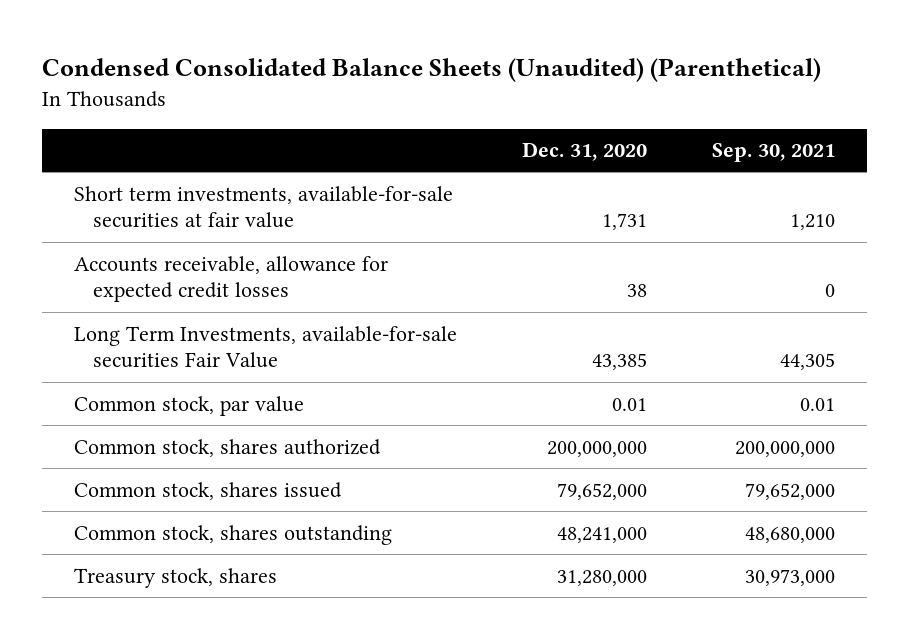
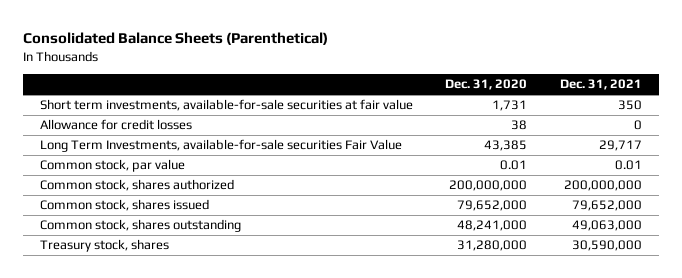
[42,58,822,83] Condensed Consolidated Balance Sheets (Unaudited) (Parenthetical) -> [23,32,329,46] Consolidated Balance Sheets (Parenthetical)
[711,143,835,163] Sep. 30, 2021 -> none
none -> [560,79,643,91] Dec. 31, 2021
[74,255,389,303] Accounts receivable, allowance for expected credit losses -> [39,119,192,131] Allowance for credit losses

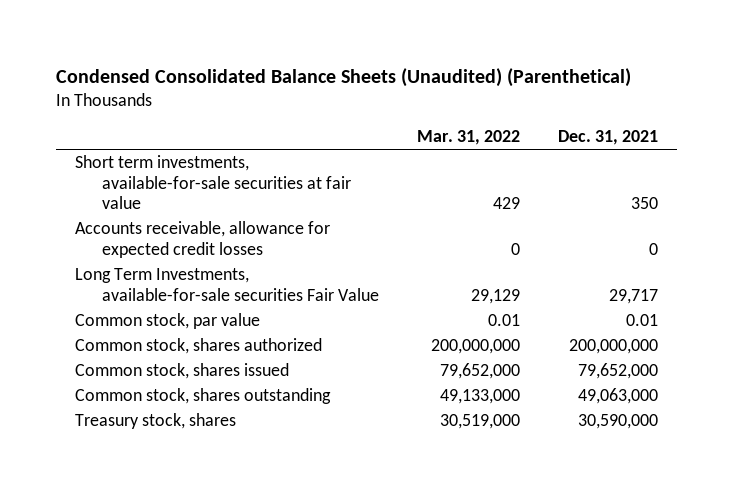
[23,32,329,46] Consolidated Balance Sheets (Parenthetical) -> [56,68,632,88] Condensed Consolidated Balance Sheets (Unaudited) (Parenthetical)
[445,79,528,91] Dec. 31, 2020 -> none
none -> [417,129,521,145] Mar. 31, 2022
[39,119,192,131] Allowance for credit losses -> [75,221,331,258] Accounts receivable, allowance for expected credit losses

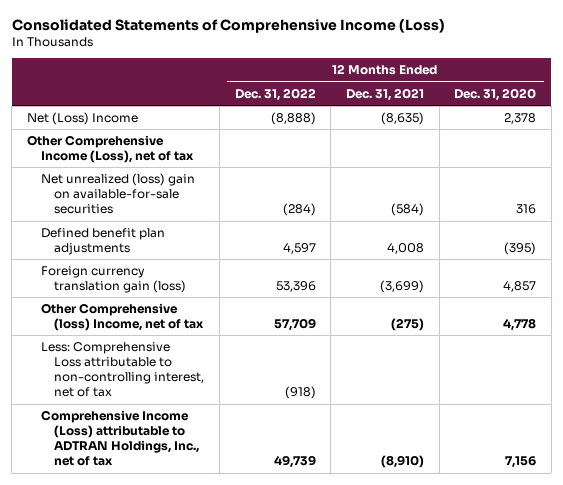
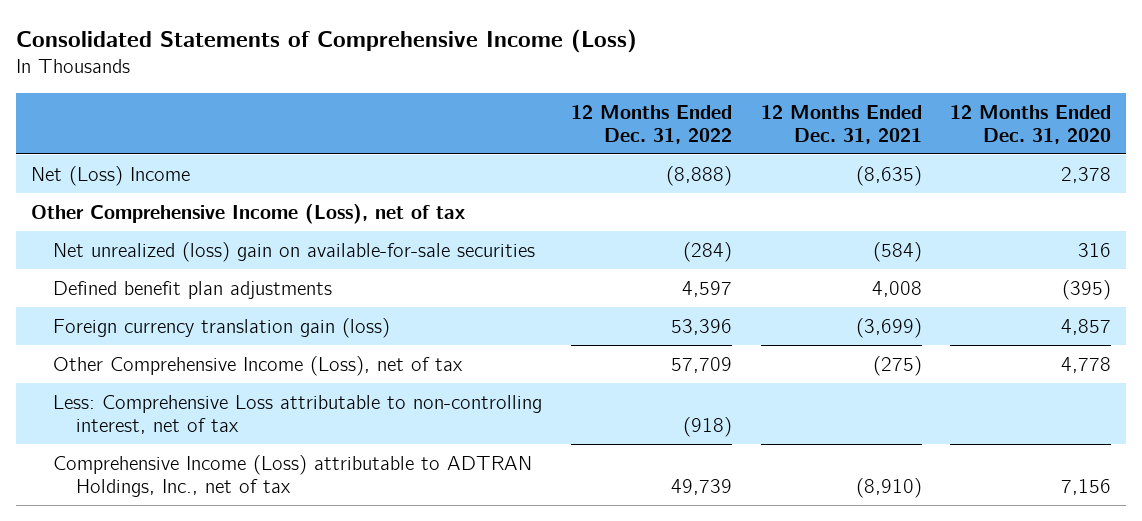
[40,303,205,332] Other Comprehensive (loss) Income, net of tax -> [53,355,464,376] Other Comprehensive Income (Loss), net of tax

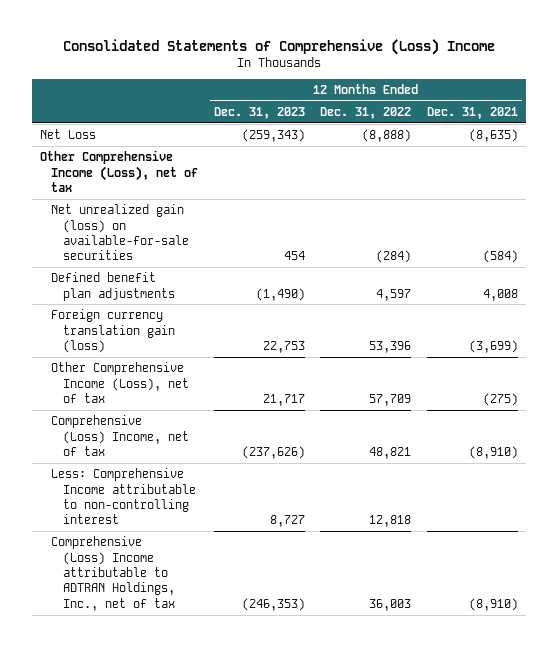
[16,28,638,53] Consolidated Statements of Comprehensive Income (Loss) -> [62,38,495,55] Consolidated Statements of Comprehensive (Loss) Income
[950,104,1112,144] 12 Months Ended Dec. 31, 2020 -> none
none -> [213,107,305,120] Dec. 31, 2023
[30,165,190,186] Net (Loss) Income -> [39,129,96,140] Net Loss
[53,241,536,262] Net unrealized (loss) gain on available-for-sale securities -> [51,204,189,261] Net unrealized gain (loss) on available-for-sale securities
none -> [51,415,189,456] Comprehensive (Loss) Income, net of tax
[53,394,543,434] Less: Comprehensive Loss attributable to non-controlling interest, net of tax -> [51,468,196,525] Less: Comprehensive Income attributable to non-controlling interest
[682,416,732,437] (918) -> [369,515,412,528] 12,818
[53,454,533,497] Comprehensive Income (Loss) attributable to ADTRAN Holdings, Inc., net of tax -> [51,536,175,611] Comprehensive (Loss) Income attributable to ADTRAN Holdings, Inc., net of tax
[670,478,732,495] 49,739 -> [369,598,412,611] 36,003

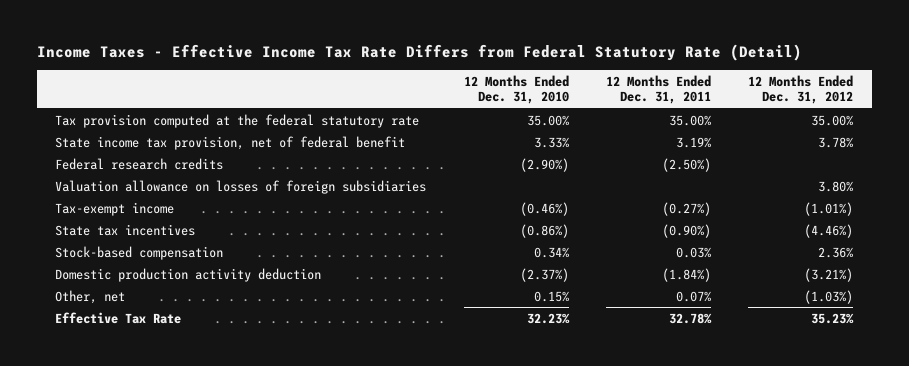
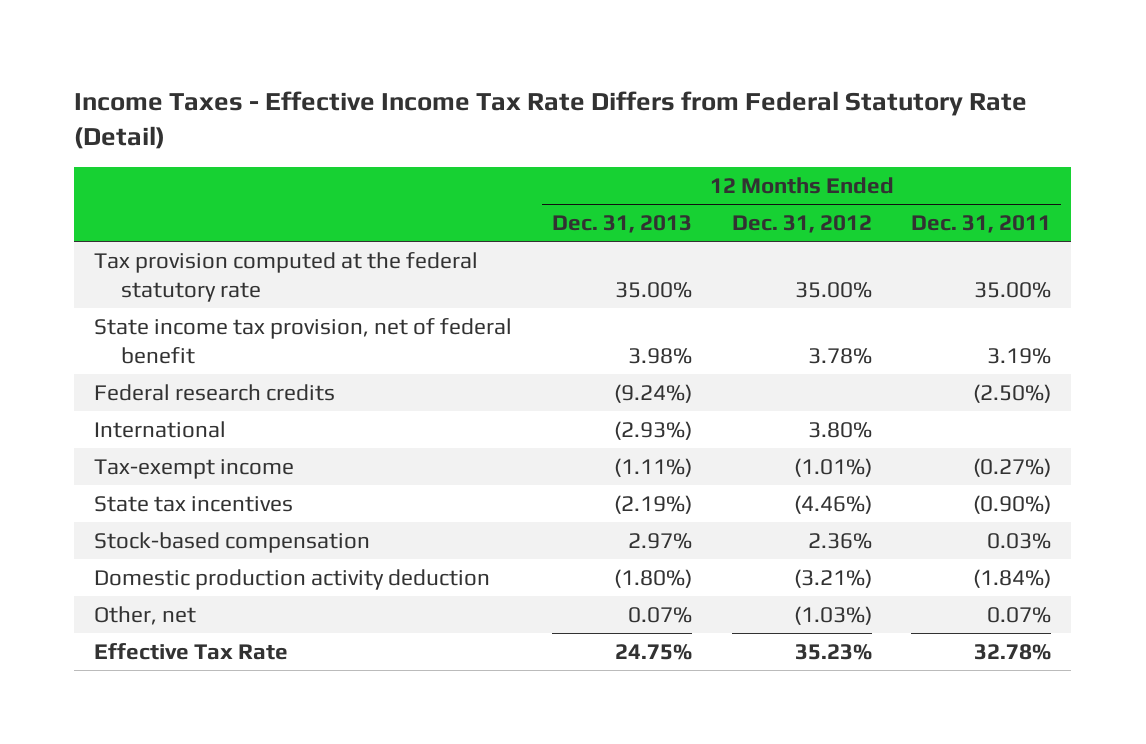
[463,74,569,105] 12 Months Ended Dec. 31, 2010 -> none
none -> [551,215,692,234] Dec. 31, 2013
[55,179,427,194] Valuation allowance on losses of foreign subsidiaries -> none
none -> [94,420,227,438] International

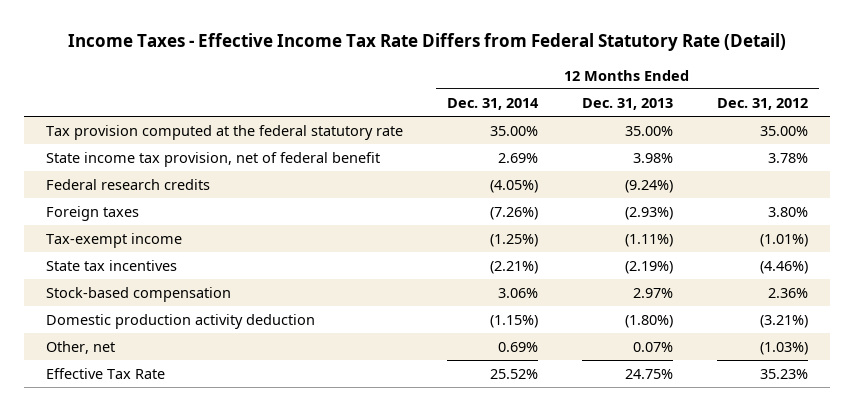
[911,215,1052,234] Dec. 31, 2011 -> none
none -> [446,97,539,110] Dec. 31, 2014
[94,420,227,438] International -> [46,205,140,221] Foreign taxes

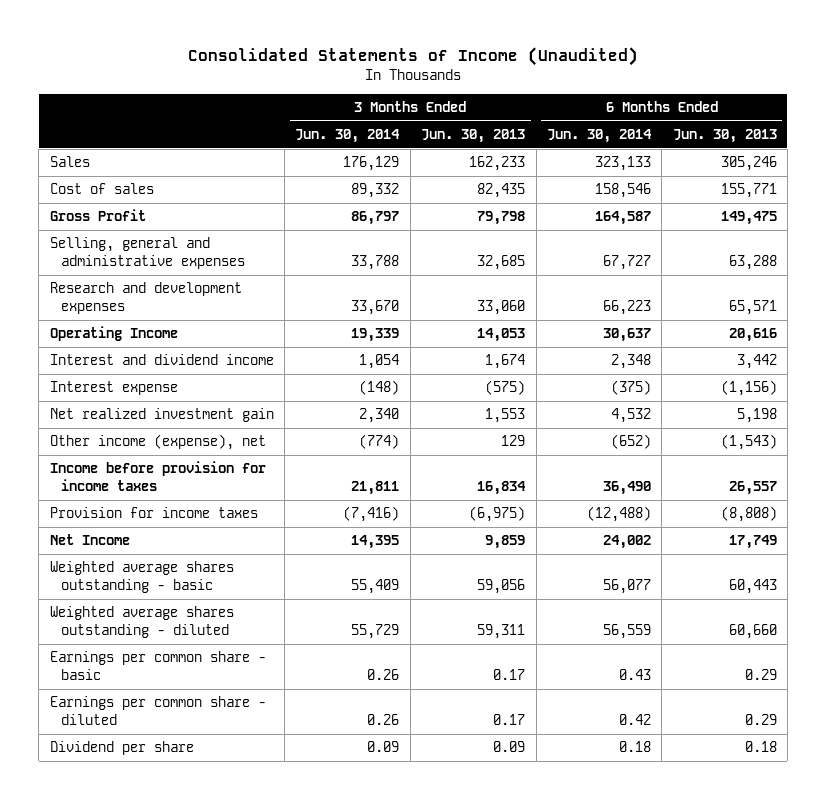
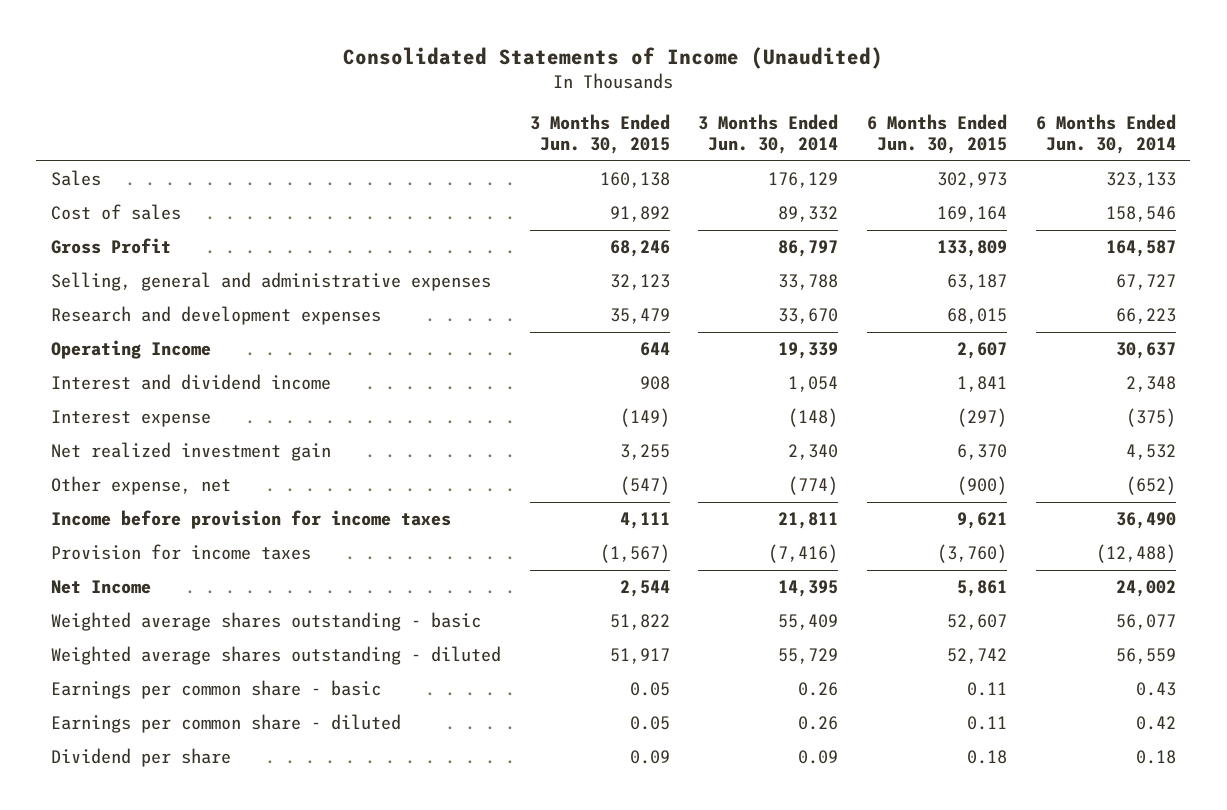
[421,129,526,144] Jun. 30, 2013 -> none
[672,129,777,144] Jun. 30, 2013 -> none
none -> [529,114,670,155] 3 Months Ended Jun. 30, 2015
none -> [867,114,1008,155] 6 Months Ended Jun. 30, 2015
[49,434,266,451] Other income (expense), net -> [50,476,231,496] Other expense, net

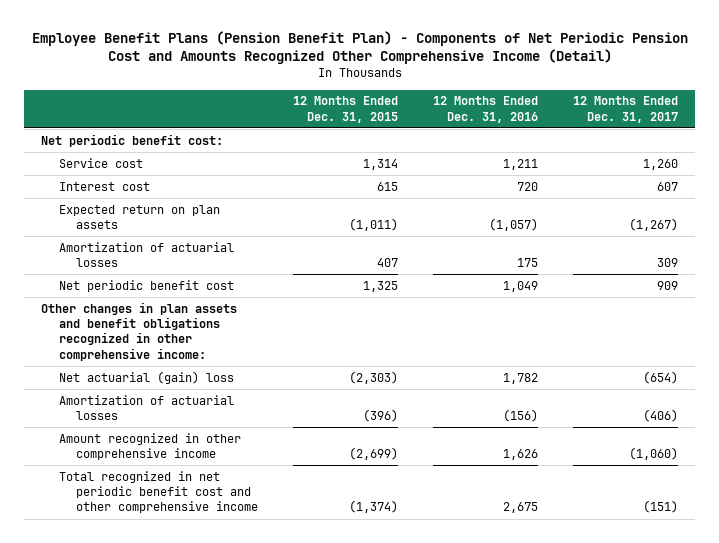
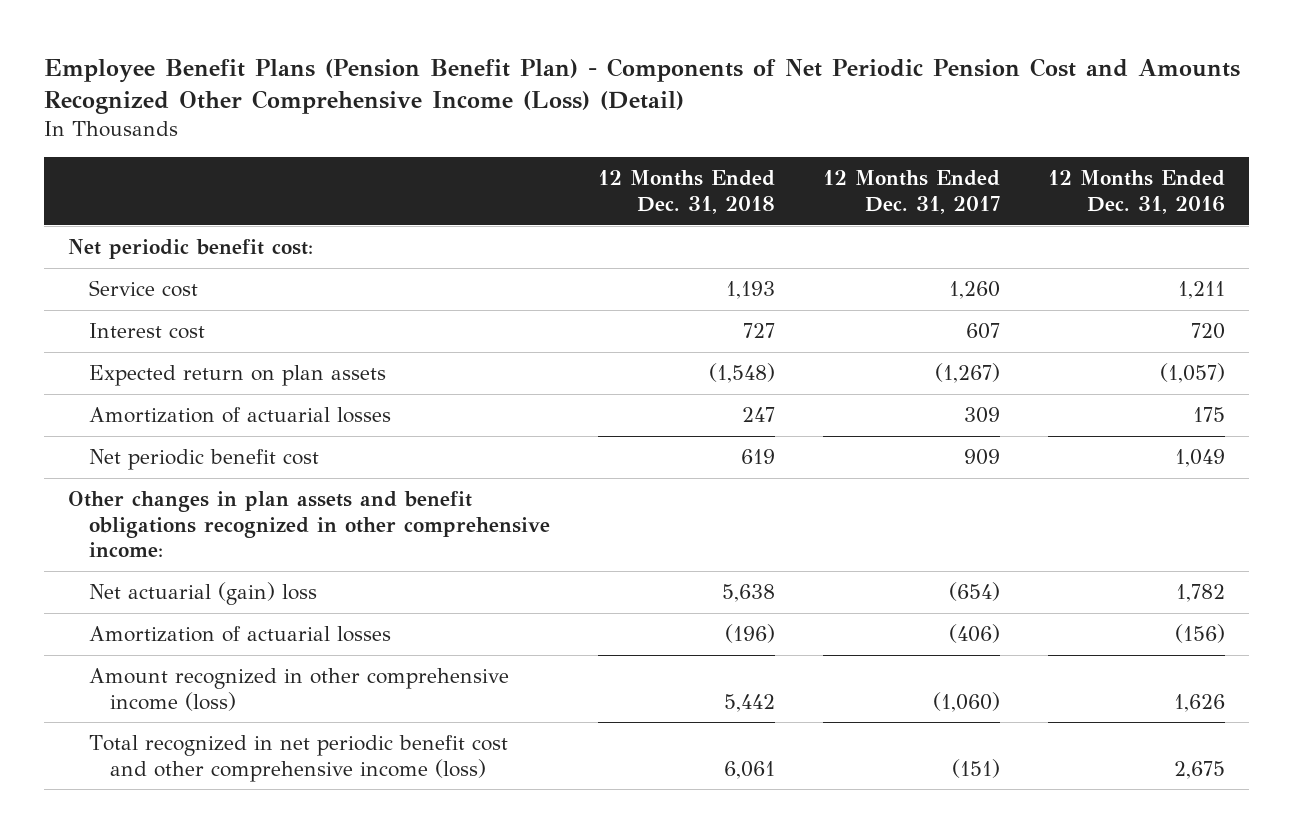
[31,30,688,65] Employee Benefit Plans (Pension Benefit Plan) - Components of Net Periodic Pension Cost and Amounts Recognized Other Comprehensive Income (Detail) -> [43,58,1240,115] Employee Benefit Plans (Pension Benefit Plan) - Components of Net Periodic Pension Cost and Amounts Recognized Other Comprehensive Income (Loss) (Detail)
[292,96,398,123] 12 Months Ended Dec. 31, 2015 -> none
none -> [597,170,775,214] 12 Months Ended Dec. 31, 2018
[58,432,241,461] Amount recognized in other comprehensive income -> [88,668,509,711] Amount recognized in other comprehensive income (loss)
[58,470,258,514] Total recognized in net periodic benefit cost and other comprehensive income -> [88,735,508,782] Total recognized in net periodic benefit cost and other comprehensive income (loss)

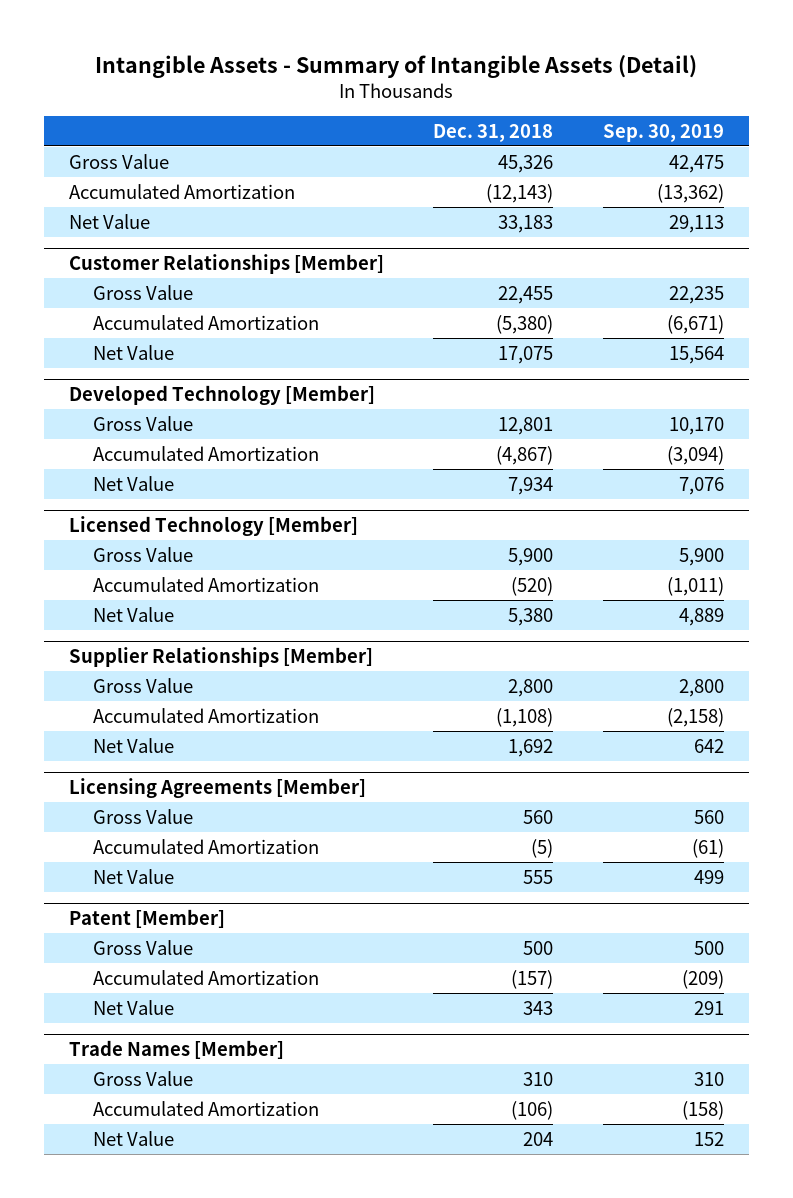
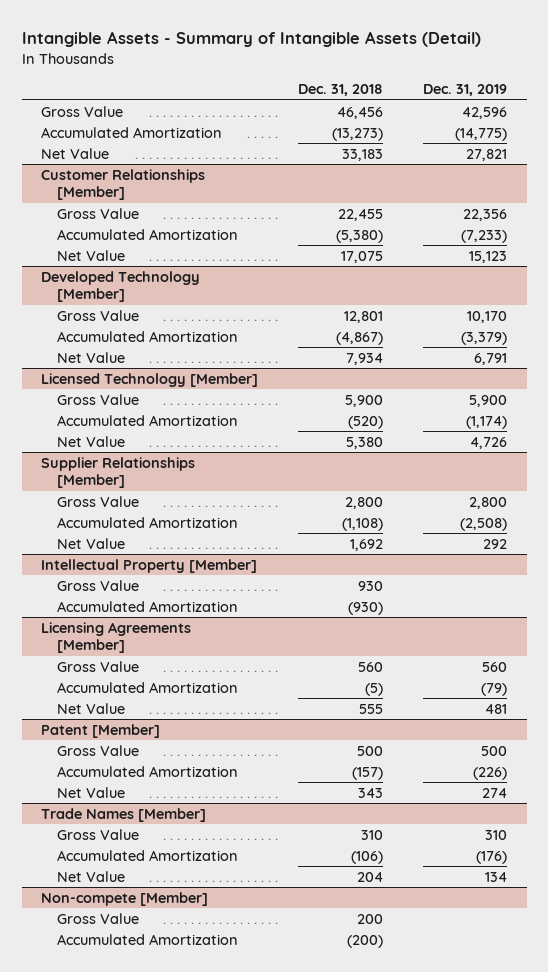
[602,123,724,142] Sep. 30, 2019 -> none
none -> [422,84,507,97] Dec. 31, 2019
[498,154,554,173] 45,326 -> [337,106,384,119] 46,456
[486,183,554,203] (12,143) -> [332,127,384,141] (13,273)
none -> [41,558,258,573] Intellectual Property [Member]
none -> [56,579,139,591] Gross Value
none -> [56,600,238,612] Accumulated Amortization
none -> [41,891,209,906] Non-compete [Member]
none -> [56,912,139,924] Gross Value
none -> [56,933,238,945] Accumulated Amortization

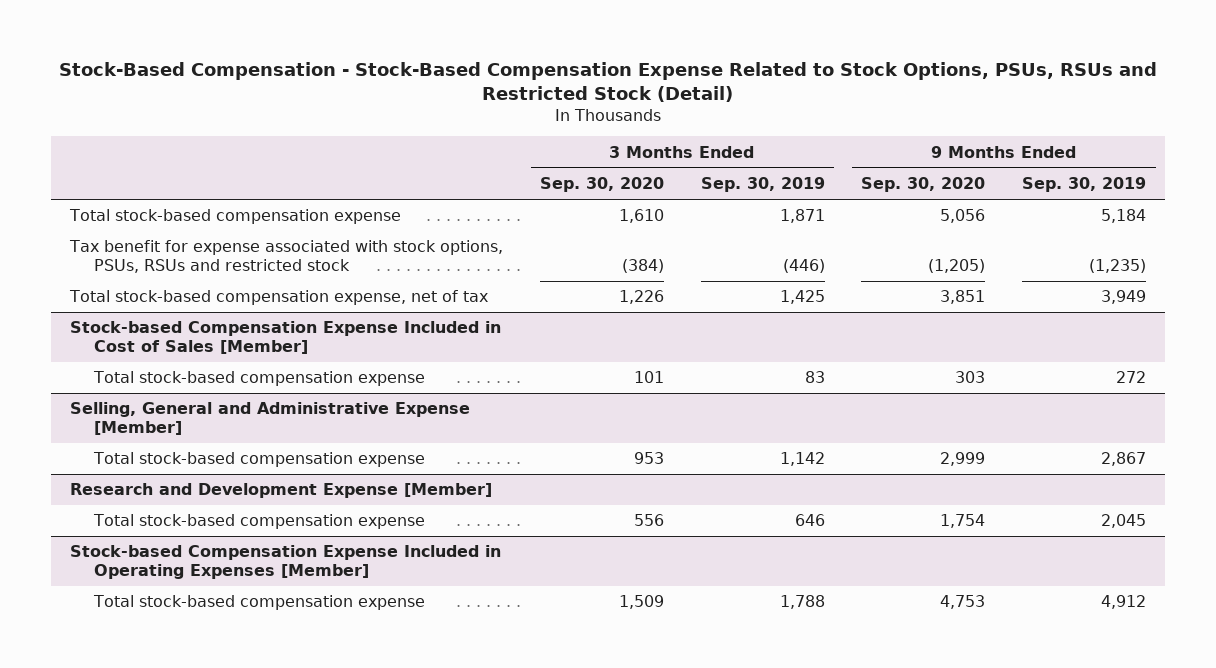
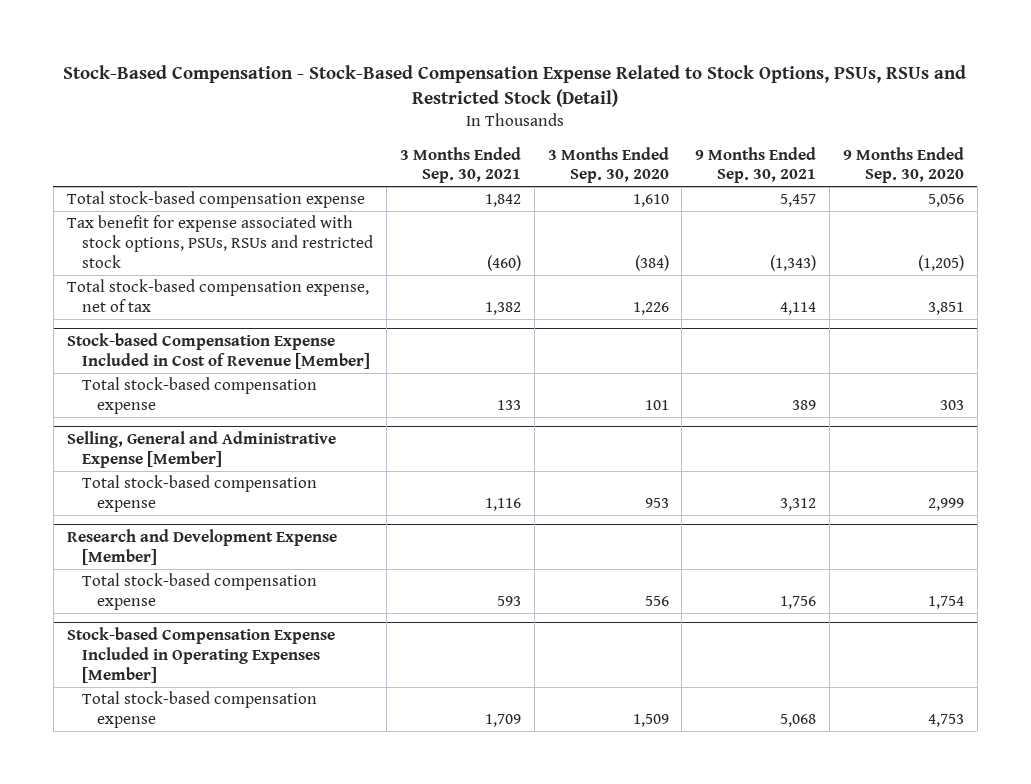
[700,177,825,193] Sep. 30, 2019 -> none
[1022,177,1147,193] Sep. 30, 2019 -> none
none -> [399,146,521,184] 3 Months Ended Sep. 30, 2021
none -> [695,146,817,184] 9 Months Ended Sep. 30, 2021
[69,321,501,355] Stock-based Compensation Expense Included in Cost of Sales [Member] -> [66,333,371,369] Stock-based Compensation Expense Included in Cost of Revenue [Member]

